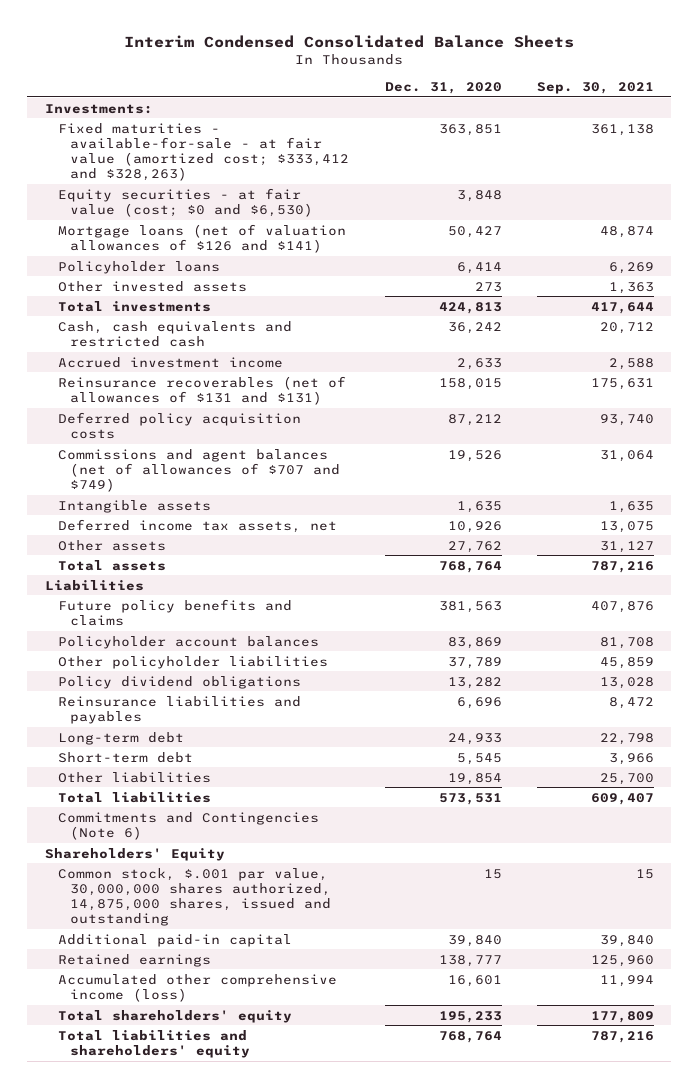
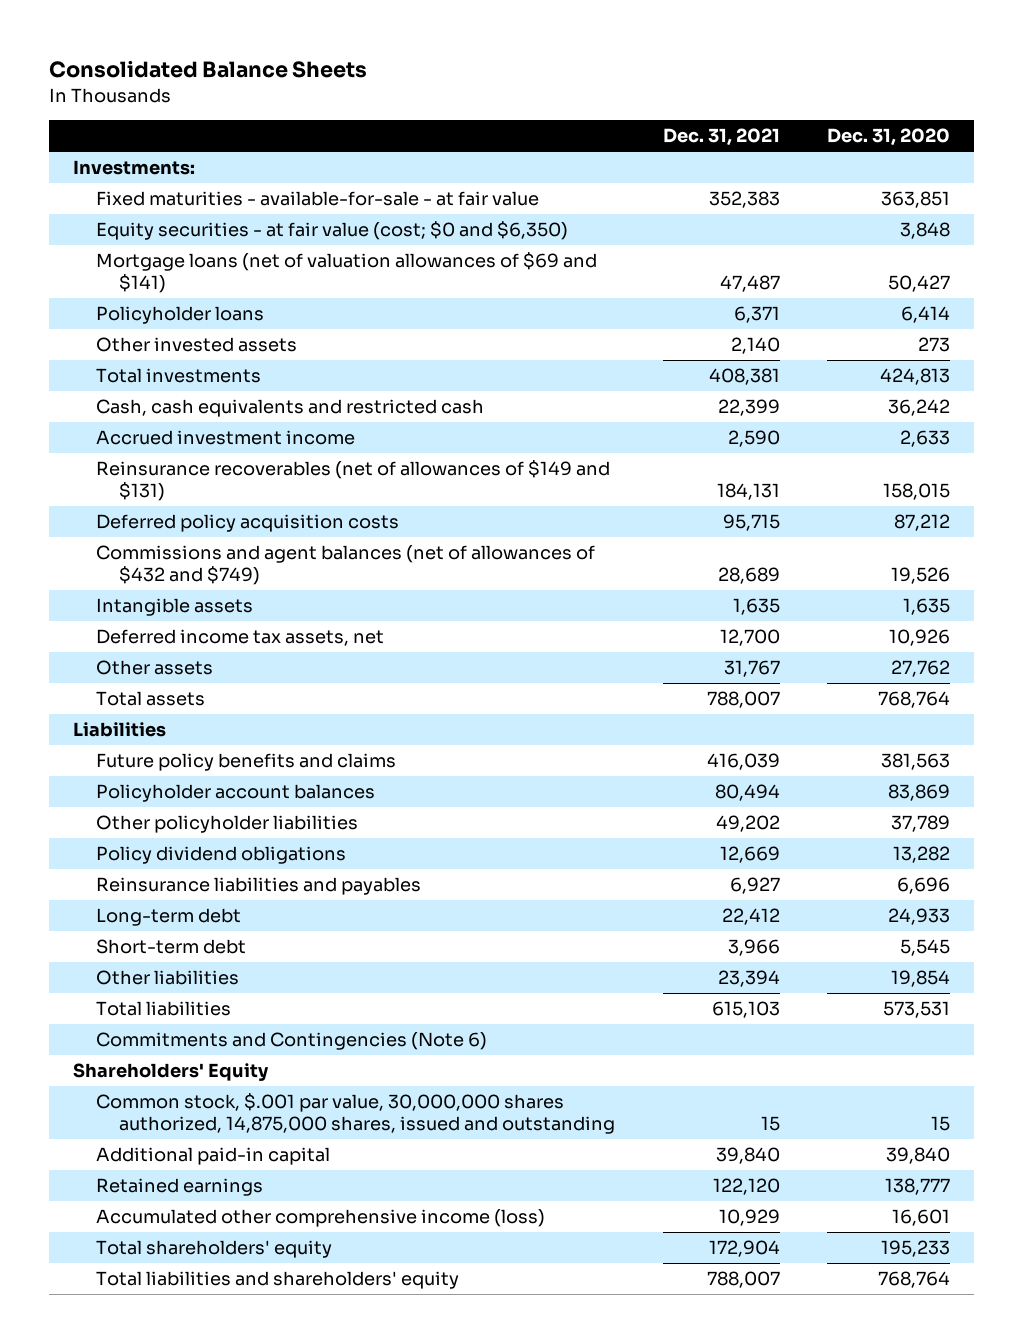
[124,34,575,48] Interim Condensed Consolidated Balance Sheets -> [49,60,368,79] Consolidated Balance Sheets
[536,82,654,95] Sep. 30, 2021 -> none
none -> [662,128,780,147] Dec. 31, 2021
[57,122,350,182] Fixed maturities - available-for-sale - at fair value (amortized cost; $333,412 and $328,263) -> [95,191,539,207] Fixed maturities - available-for-sale - at fair value
[57,187,314,217] Equity securities - at fair value (cost; $0 and $6,530) -> [95,221,568,241] Equity securities - at fair value (cost; $0 and $6,350)
[57,223,346,253] Mortgage loans (net of valuation allowances of $126 and $141) -> [95,252,597,294] Mortgage loans (net of valuation allowances of $69 and $141)
[57,375,346,405] Reinsurance recoverables (net of allowances of $131 and $131) -> [95,460,610,502] Reinsurance recoverables (net of allowances of $149 and $131)
[57,448,341,493] Commissions and agent balances (net of allowances of $707 and $749) -> [95,545,595,586] Commissions and agent balances (net of allowances of $432 and $749)

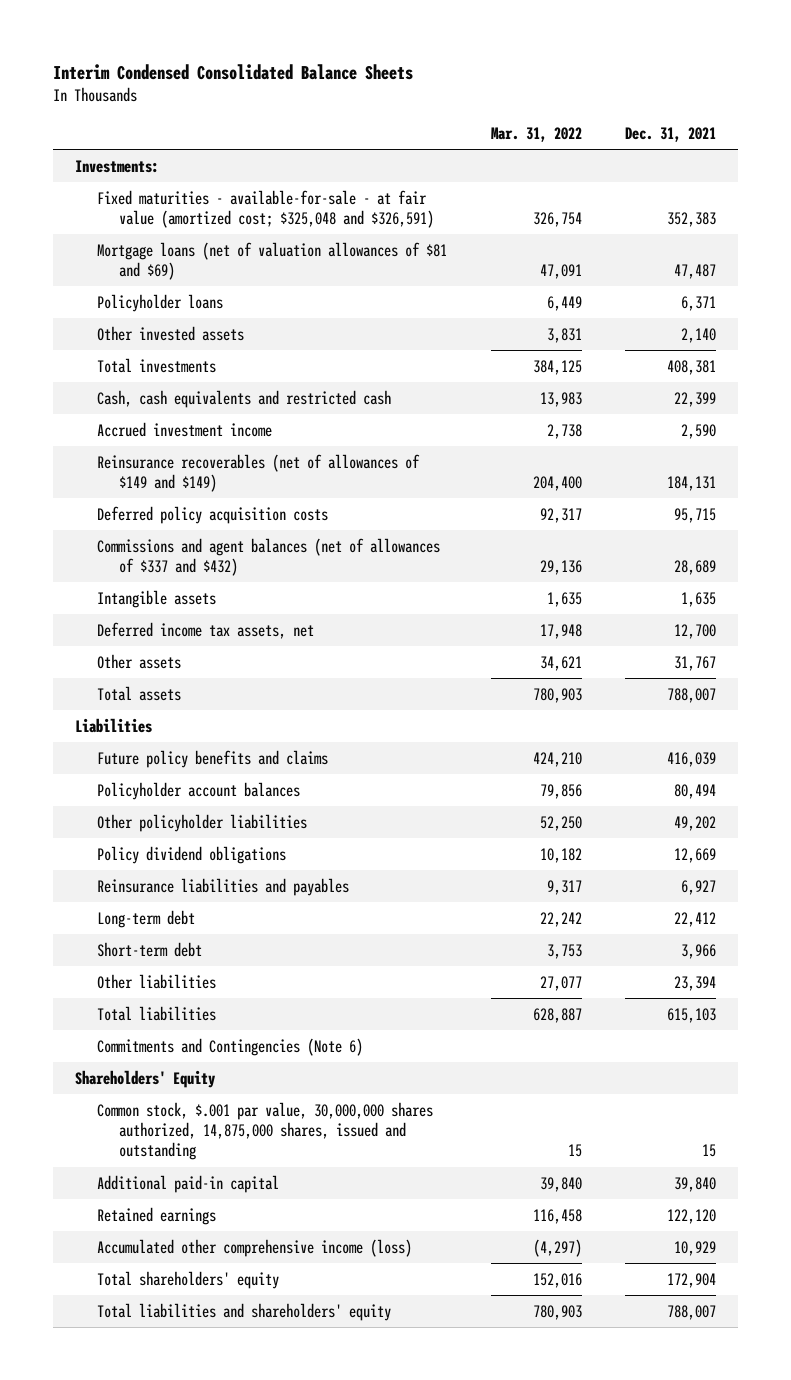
[49,60,368,79] Consolidated Balance Sheets -> [53,63,414,80] Interim Condensed Consolidated Balance Sheets
[827,128,951,147] Dec. 31, 2020 -> none
none -> [490,126,582,142] Mar. 31, 2022
[95,221,568,241] Equity securities - at fair value (cost; $0 and $6,350) -> none
[95,191,539,207] Fixed maturities - available-for-sale - at fair value -> [97,189,435,228] Fixed maturities - available-for-sale - at fair value (amortized cost; $325,048 and $326,591)
[95,252,597,294] Mortgage loans (net of valuation allowances of $69 and $141) -> [97,241,448,280] Mortgage loans (net of valuation allowances of $81 and $69)
[95,460,610,502] Reinsurance recoverables (net of allowances of $149 and $131) -> [97,453,421,492] Reinsurance recoverables (net of allowances of $149 and $149)
[95,545,595,586] Commissions and agent balances (net of allowances of $432 and $749) -> [97,537,441,576] Commissions and agent balances (net of allowances of $337 and $432)

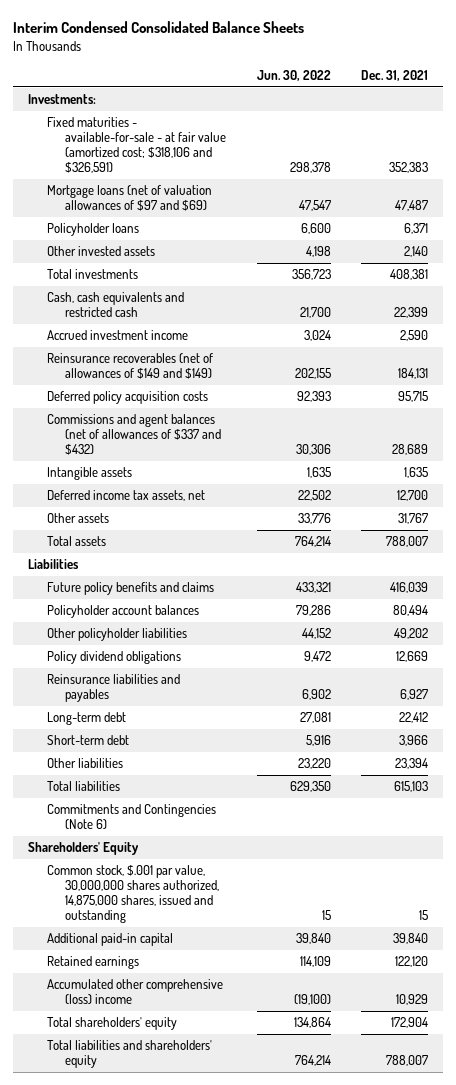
[490,126,582,142] Mar. 31, 2022 -> none
none -> [256,69,331,81] Jun. 30, 2022
[97,189,435,228] Fixed maturities - available-for-sale - at fair value (amortized cost; $325,048 and $326,591) -> [46,117,227,174] Fixed maturities - available-for-sale - at fair value (amortized cost; $318,106 and $326,591)
[97,241,448,280] Mortgage loans (net of valuation allowances of $81 and $69) -> [46,185,212,212] Mortgage loans (net of valuation allowances of $97 and $69)
[97,1238,413,1257] Accumulated other comprehensive income (loss) -> [46,979,223,1005] Accumulated other comprehensive (loss) income

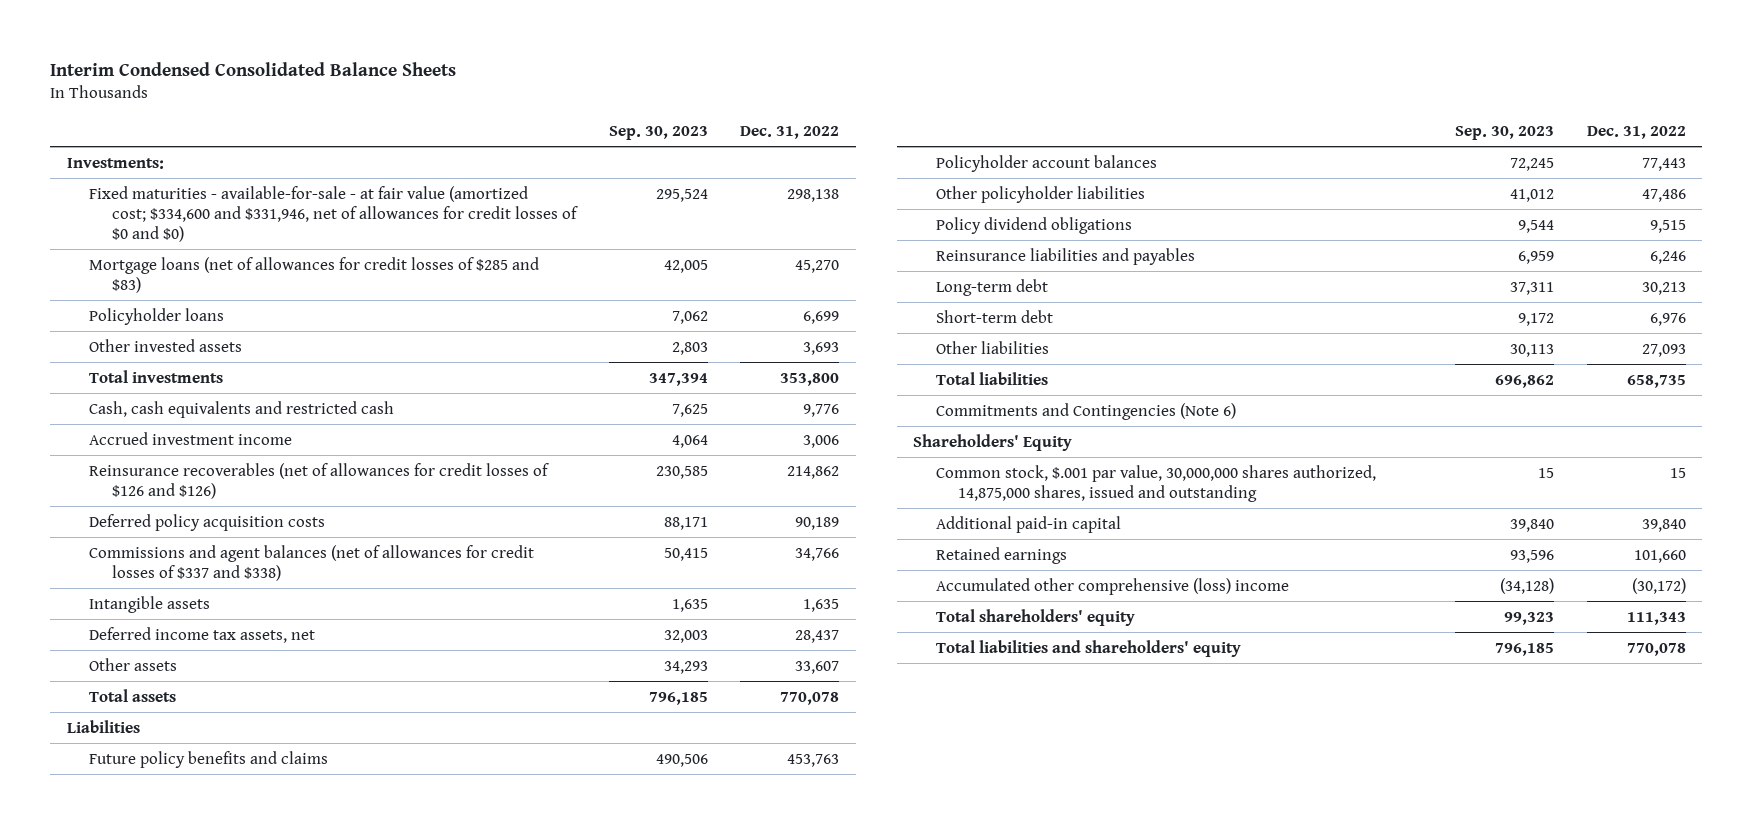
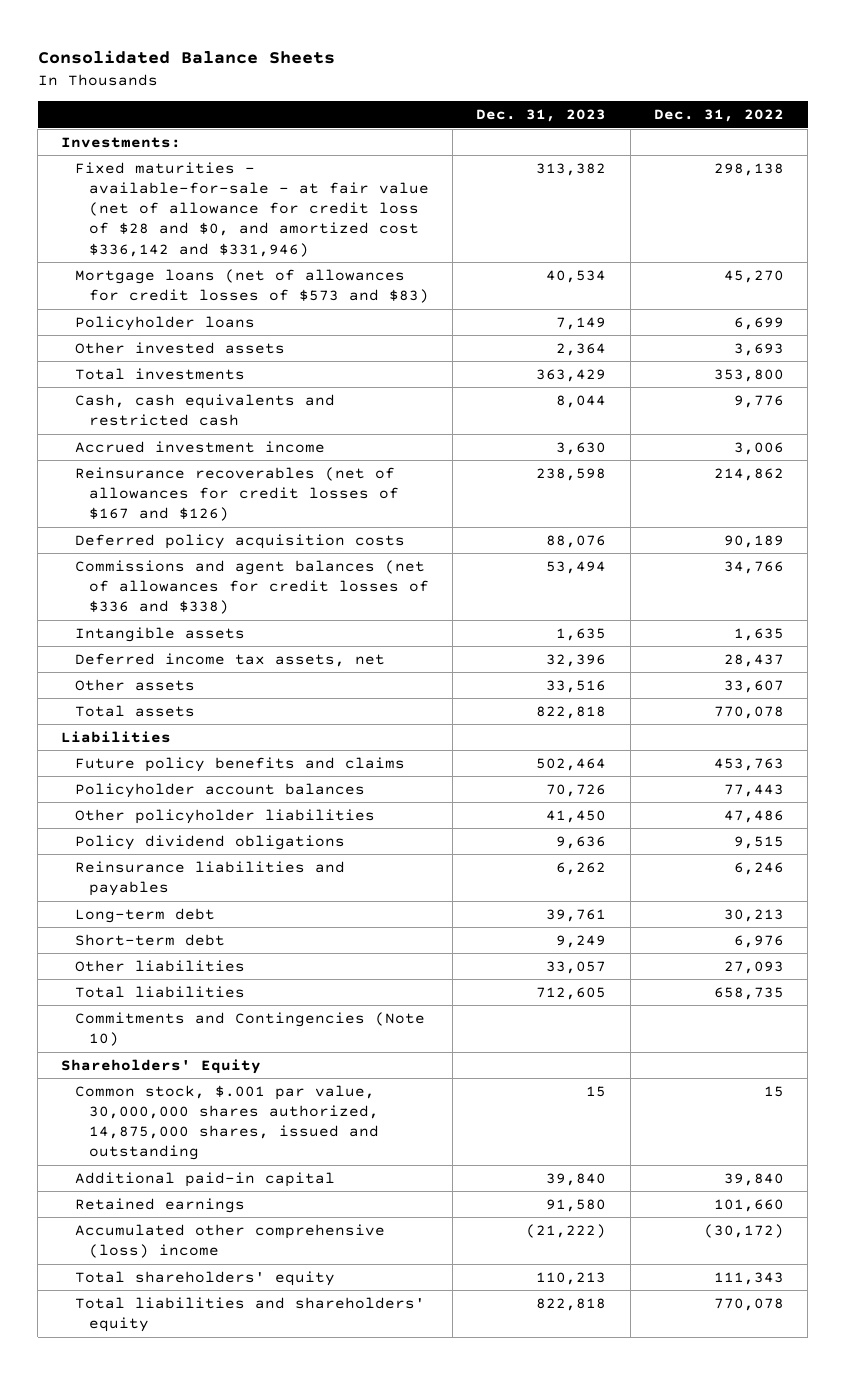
[50,62,457,77] Interim Condensed Consolidated Balance Sheets -> [37,49,335,64] Consolidated Balance Sheets
[608,125,708,140] Sep. 30, 2023 -> none
none -> [476,109,607,123] Dec. 31, 2023
[89,185,579,242] Fixed maturities - available-for-sale - at fair value (amortized cost; $334,600 and $331,946, net of allowances for credit losses of $0 and $0) -> [75,162,429,257] Fixed maturities - available-for-sale - at fair value (net of allowance for credit loss of $28 and $0, and amortized cost $336,142 and $331,946)
[89,256,540,293] Mortgage loans (net of allowances for credit losses of $285 and $83) -> [75,269,429,304] Mortgage loans (net of allowances for credit losses of $573 and $83)
[89,462,550,499] Reinsurance recoverables (net of allowances for credit losses of $126 and $126) -> [75,467,399,522] Reinsurance recoverables (net of allowances for credit losses of $167 and $126)
[89,544,535,581] Commissions and agent balances (net of allowances for credit losses of $337 and $338) -> [75,560,429,615] Commissions and agent balances (net of allowances for credit losses of $336 and $338)
[935,402,1236,420] Commitments and Contingencies (Note 6) -> [75,1012,426,1047] Commitments and Contingencies (Note 10)

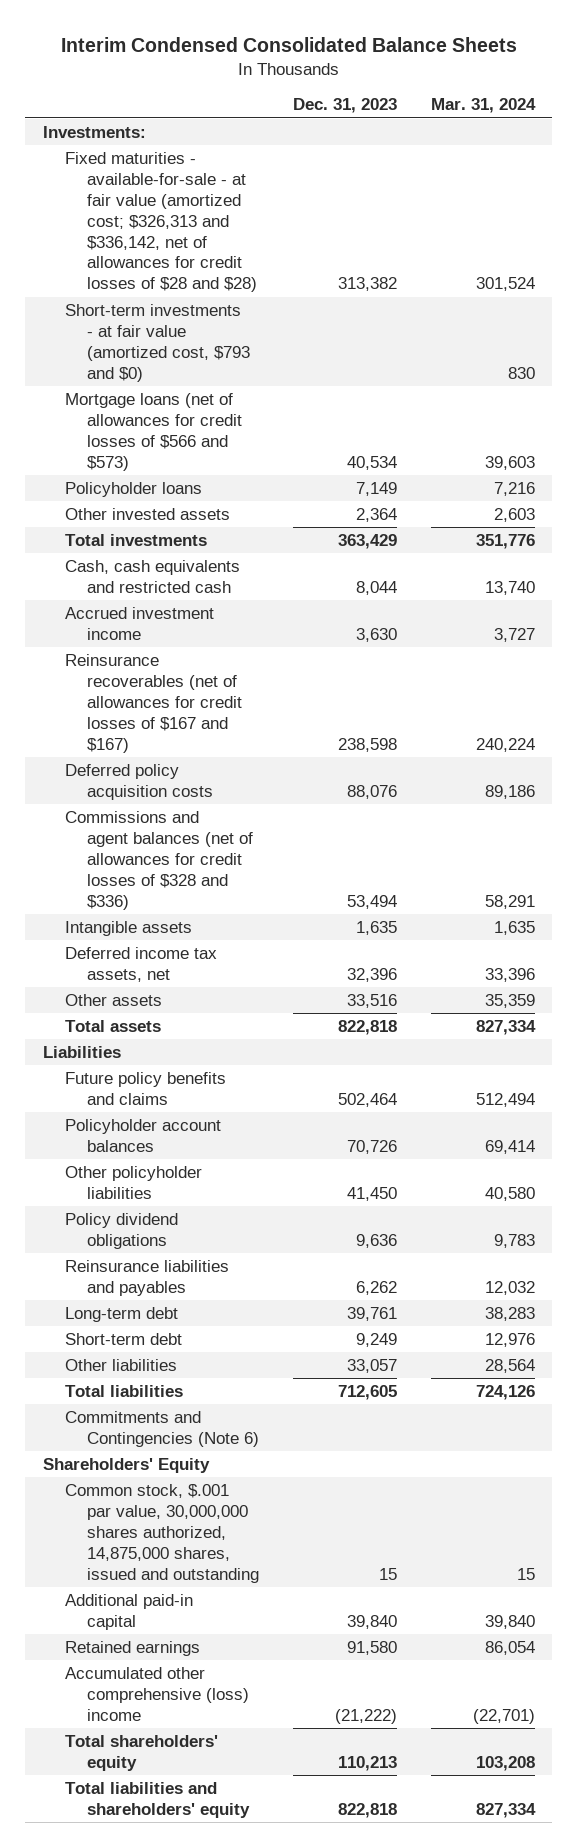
[37,49,335,64] Consolidated Balance Sheets -> [60,36,517,52] Interim Condensed Consolidated Balance Sheets
[653,109,784,123] Dec. 31, 2022 -> none
none -> [431,98,537,114] Mar. 31, 2024
[75,162,429,257] Fixed maturities - available-for-sale - at fair value (net of allowance for credit loss of $28 and $0, and amortized cost $336,142 and $331,946) -> [64,151,258,293] Fixed maturities - available-for-sale - at fair value (amortized cost; $326,313 and $336,142, net of allowances for credit losses of $28 and $28)
none -> [64,303,251,382] Short-term investments - at fair value (amortized cost, $793 and $0)
[75,269,429,304] Mortgage loans (net of allowances for credit losses of $573 and $83) -> [64,392,243,471] Mortgage loans (net of allowances for credit losses of $566 and $573)
[75,467,399,522] Reinsurance recoverables (net of allowances for credit losses of $167 and $126) -> [64,653,243,753] Reinsurance recoverables (net of allowances for credit losses of $167 and $167)
[75,560,429,615] Commissions and agent balances (net of allowances for credit losses of $336 and $338) -> [64,810,254,910] Commissions and agent balances (net of allowances for credit losses of $328 and $336)
[75,1012,426,1047] Commitments and Contingencies (Note 10) -> [64,1410,260,1447] Commitments and Contingencies (Note 6)

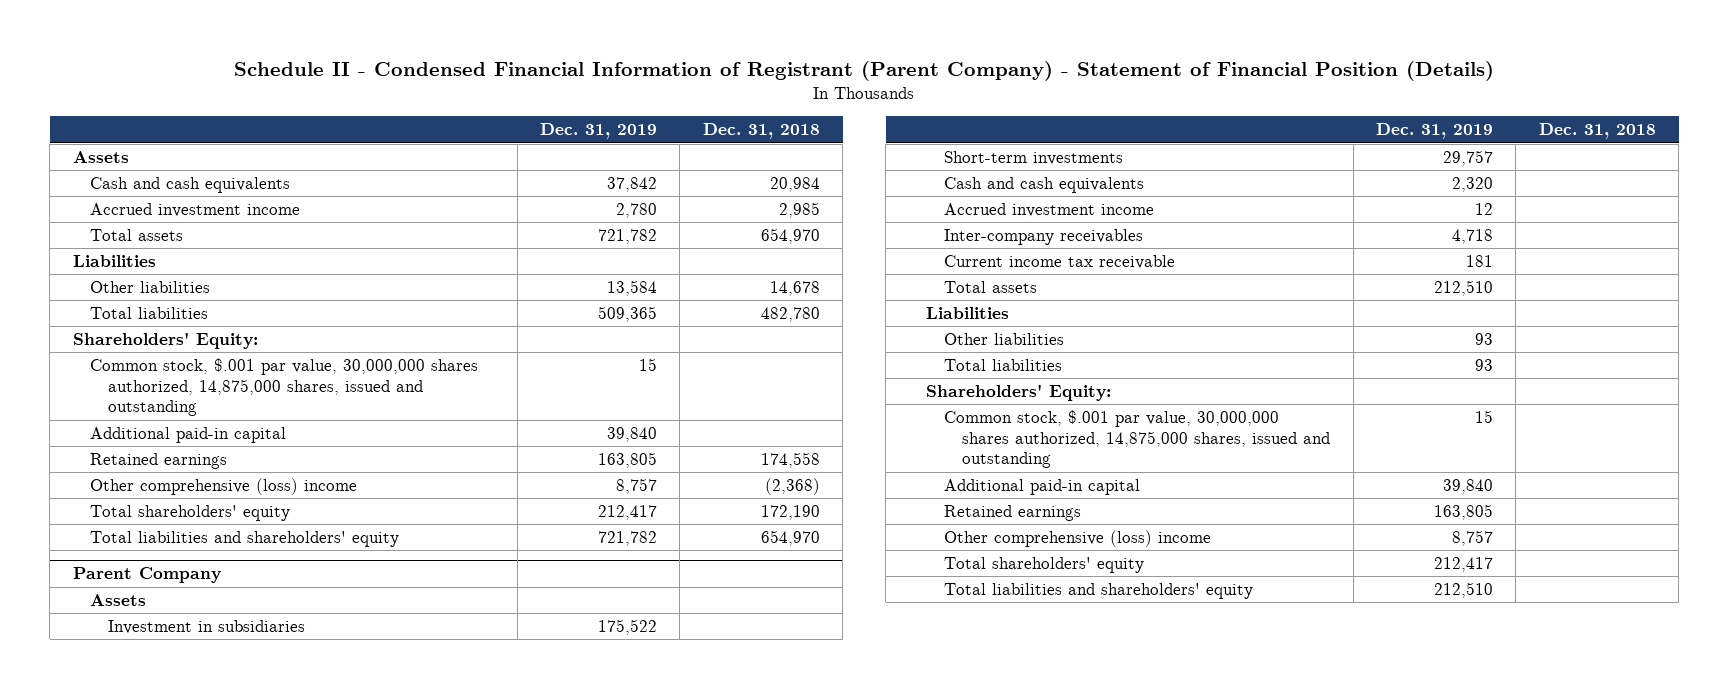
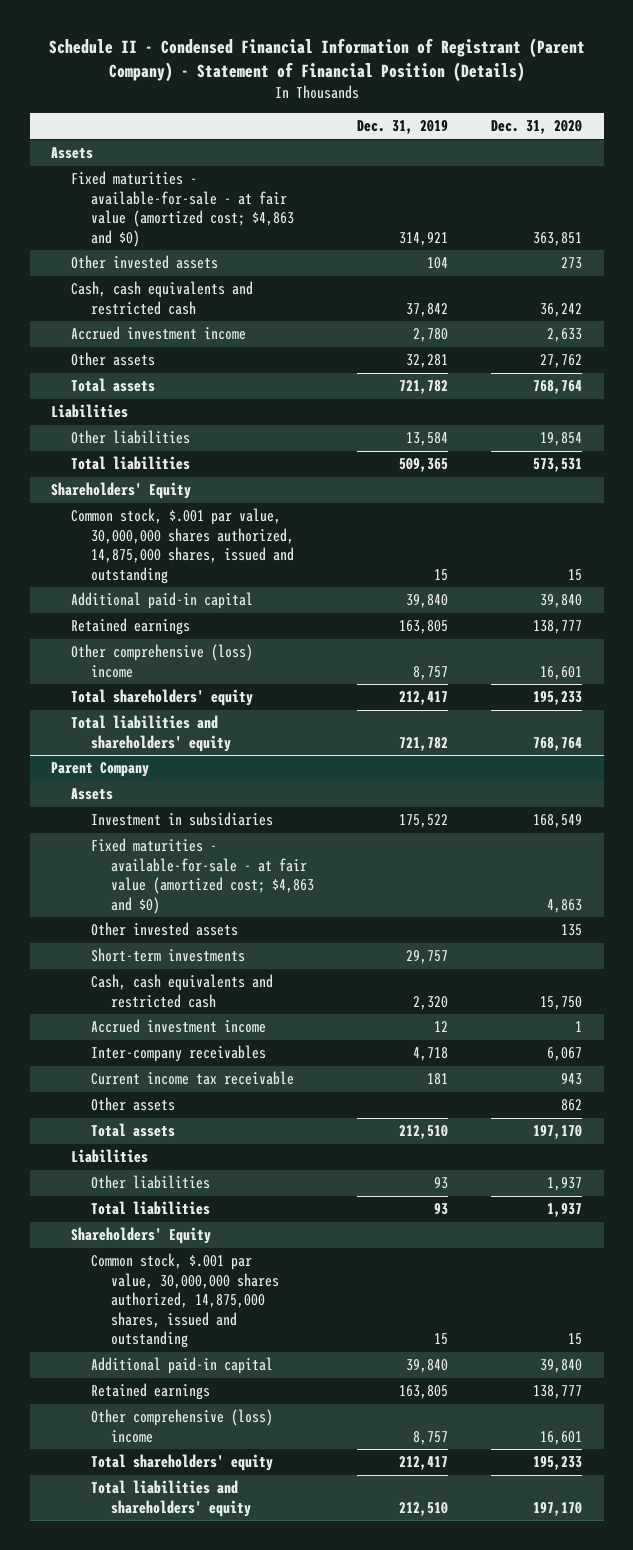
[702,123,820,140] Dec. 31, 2018 -> none
none -> [491,120,583,135] Dec. 31, 2020
none -> [70,171,294,247] Fixed maturities - available-for-sale - at fair value (amortized cost; $4,863 and $0)
none -> [70,255,218,270] Other invested assets
[90,177,291,194] Cash and cash equivalents -> [70,281,253,315] Cash, cash equivalents and restricted cash
none -> [70,352,155,367] Other assets
[72,332,258,350] Shareholders' Equity: -> [51,482,192,500] Shareholders' Equity
none -> [90,838,314,914] Fixed maturities - available-for-sale - at fair value (amortized cost; $4,863 and $0)
none -> [90,922,238,937] Other invested assets
[944,177,1145,194] Cash and cash equivalents -> [90,974,273,1008] Cash, cash equivalents and restricted cash
none -> [90,1097,175,1112] Other assets
[926,384,1112,402] Shareholders' Equity: -> [70,1227,211,1245] Shareholders' Equity

